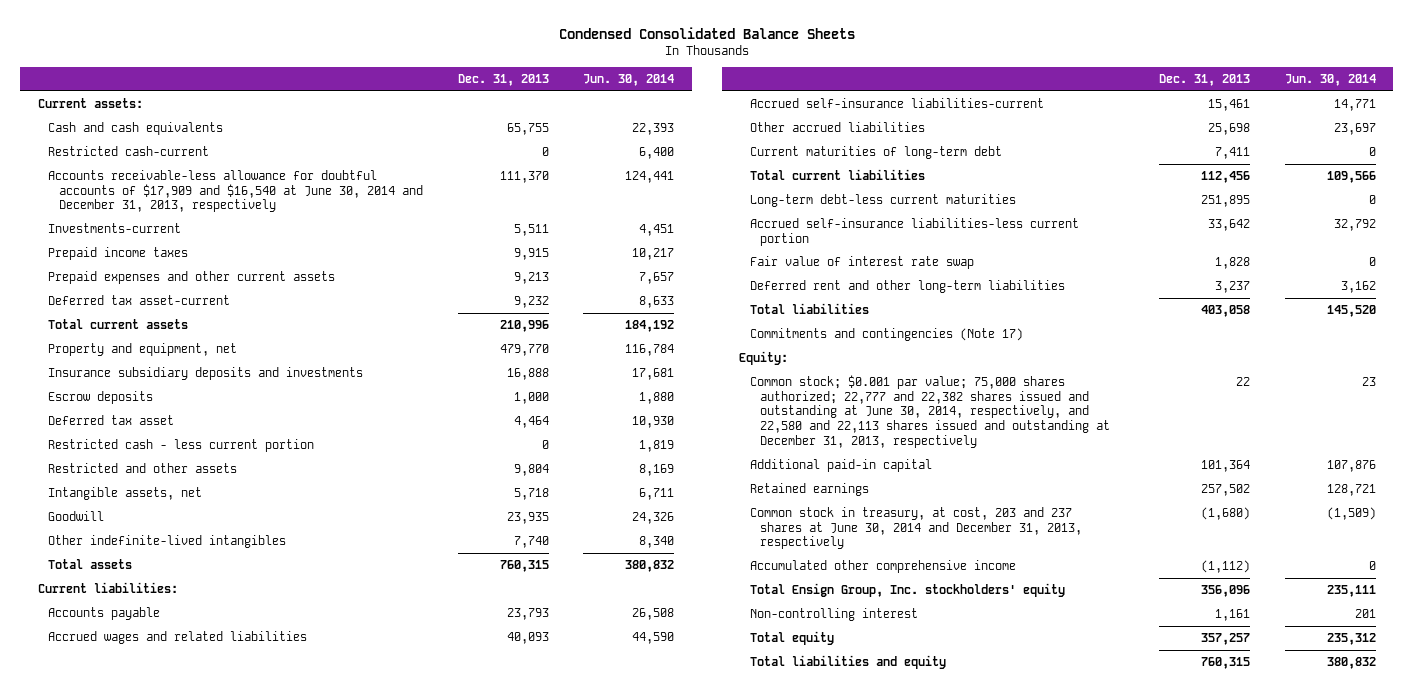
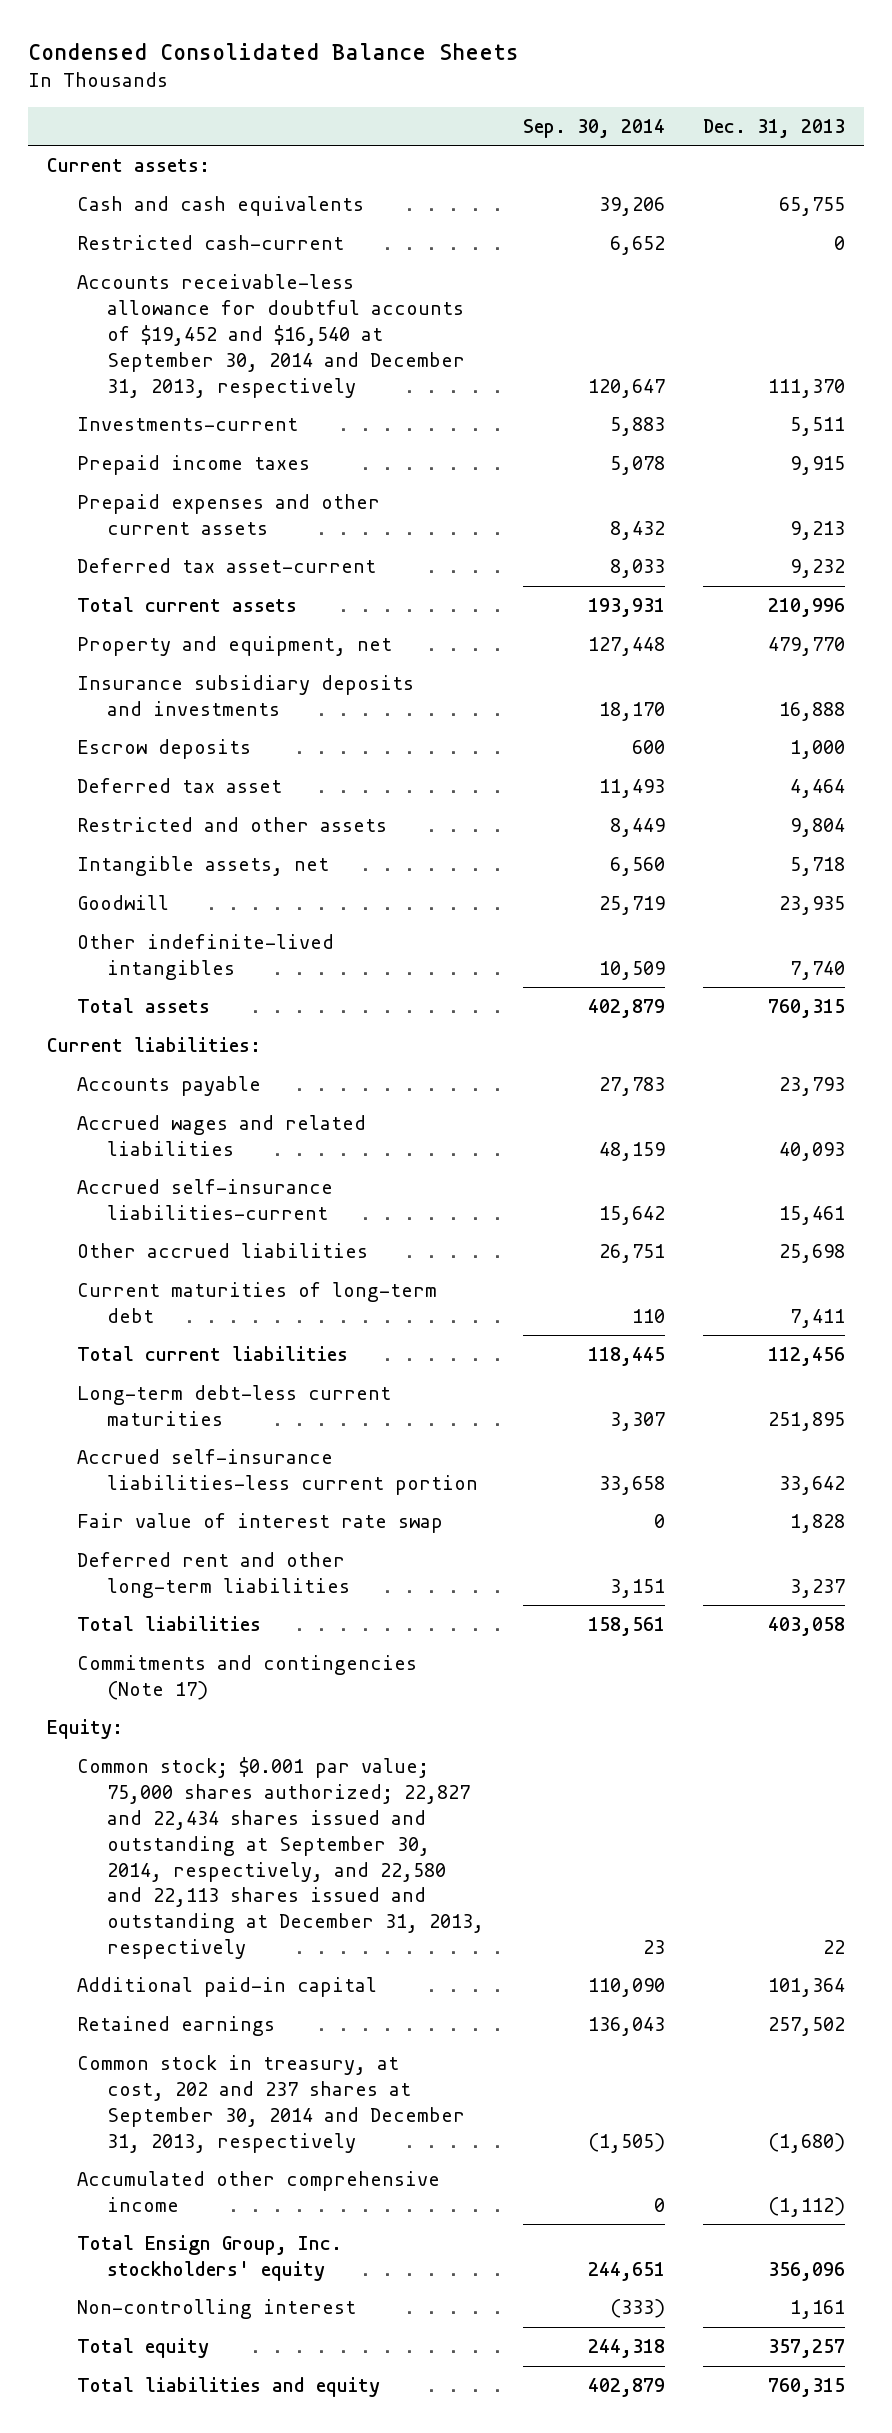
[583,74,675,87] Jun. 30, 2014 -> none
none -> [522,118,665,138] Sep. 30, 2014
[48,170,423,213] Accounts receivable-less allowance for doubtful accounts of $17,909 and $16,540 at June 30, 2014 and December 31, 2013, respectively -> [77,274,466,398] Accounts receivable-less allowance for doubtful accounts of $19,452 and $16,540 at September 30, 2014 and December 31, 2013, respectively
[48,439,315,453] Restricted cash - less current portion -> none
[749,375,1111,448] Common stock; $0.001 par value; 75,000 shares authorized; 22,777 and 22,382 shares issued and outstanding at June 30, 2014, respectively, and 22,580 and 22,113 shares issued and outstanding at December 31, 2013, respectively -> [77,1757,485,1960] Common stock; $0.001 par value; 75,000 shares authorized; 22,827 and 22,434 shares issued and outstanding at September 30, 2014, respectively, and 22,580 and 22,113 shares issued and outstanding at December 31, 2013, respectively
[749,507,1083,550] Common stock in treasury, at cost, 203 and 237 shares at June 30, 2014 and December 31, 2013, respectively -> [77,2055,466,2153] Common stock in treasury, at cost, 202 and 237 shares at September 30, 2014 and December 31, 2013, respectively

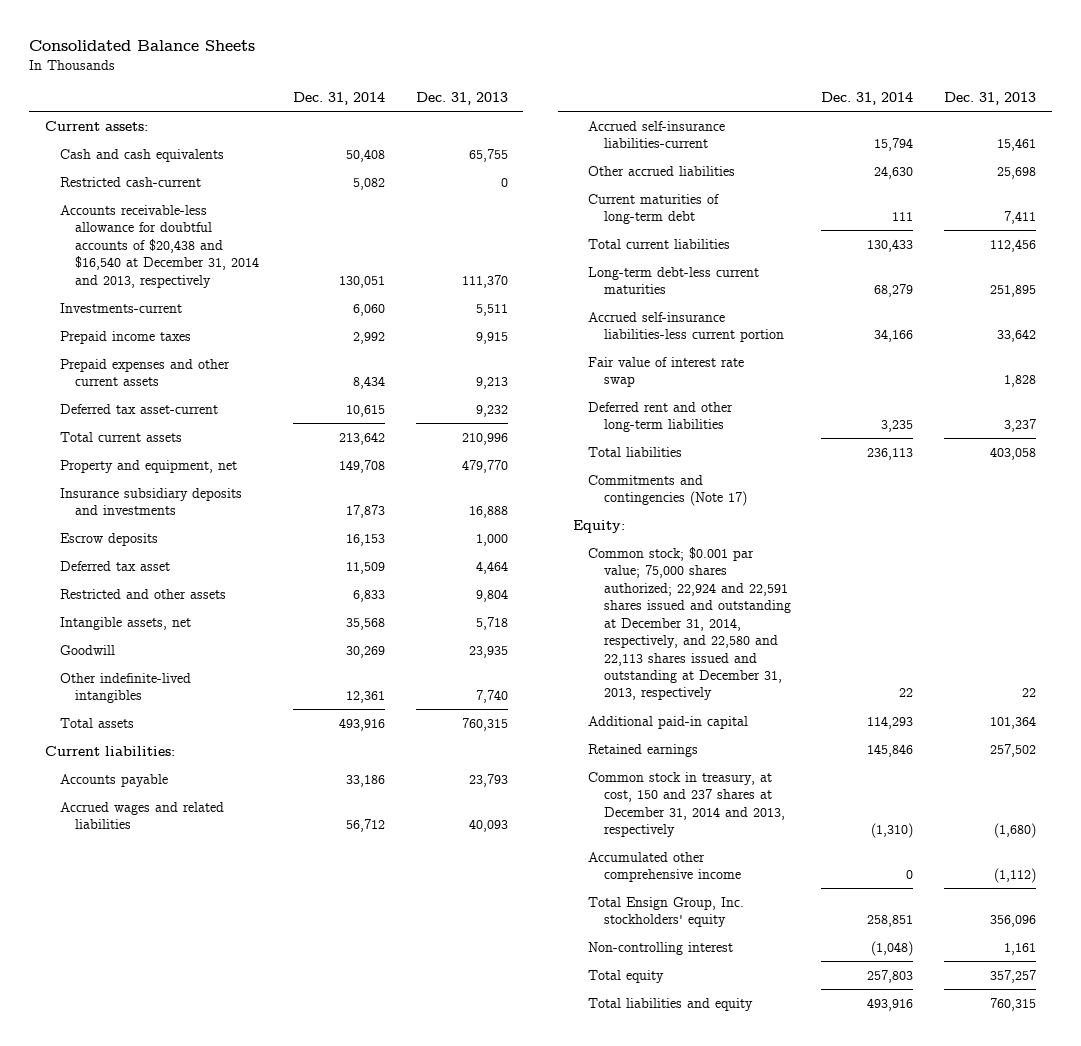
[28,42,520,60] Condensed Consolidated Balance Sheets -> [29,39,256,51] Consolidated Balance Sheets
[522,118,665,138] Sep. 30, 2014 -> none
none -> [293,92,386,106] Dec. 31, 2014
[77,274,466,398] Accounts receivable-less allowance for doubtful accounts of $19,452 and $16,540 at September 30, 2014 and December 31, 2013, respectively -> [60,204,260,288] Accounts receivable-less allowance for doubtful accounts of $20,438 and $16,540 at December 31, 2014 and 2013, respectively
[77,1757,485,1960] Common stock; $0.001 par value; 75,000 shares authorized; 22,827 and 22,434 shares issued and outstanding at September 30, 2014, respectively, and 22,580 and 22,113 shares issued and outstanding at December 31, 2013, respectively -> [588,546,791,701] Common stock; $0.001 par value; 75,000 shares authorized; 22,924 and 22,591 shares issued and outstanding at December 31, 2014, respectively, and 22,580 and 22,113 shares issued and outstanding at December 31, 2013, respectively
[77,2055,466,2153] Common stock in treasury, at cost, 202 and 237 shares at September 30, 2014 and December 31, 2013, respectively -> [588,771,785,838] Common stock in treasury, at cost, 150 and 237 shares at December 31, 2014 and 2013, respectively

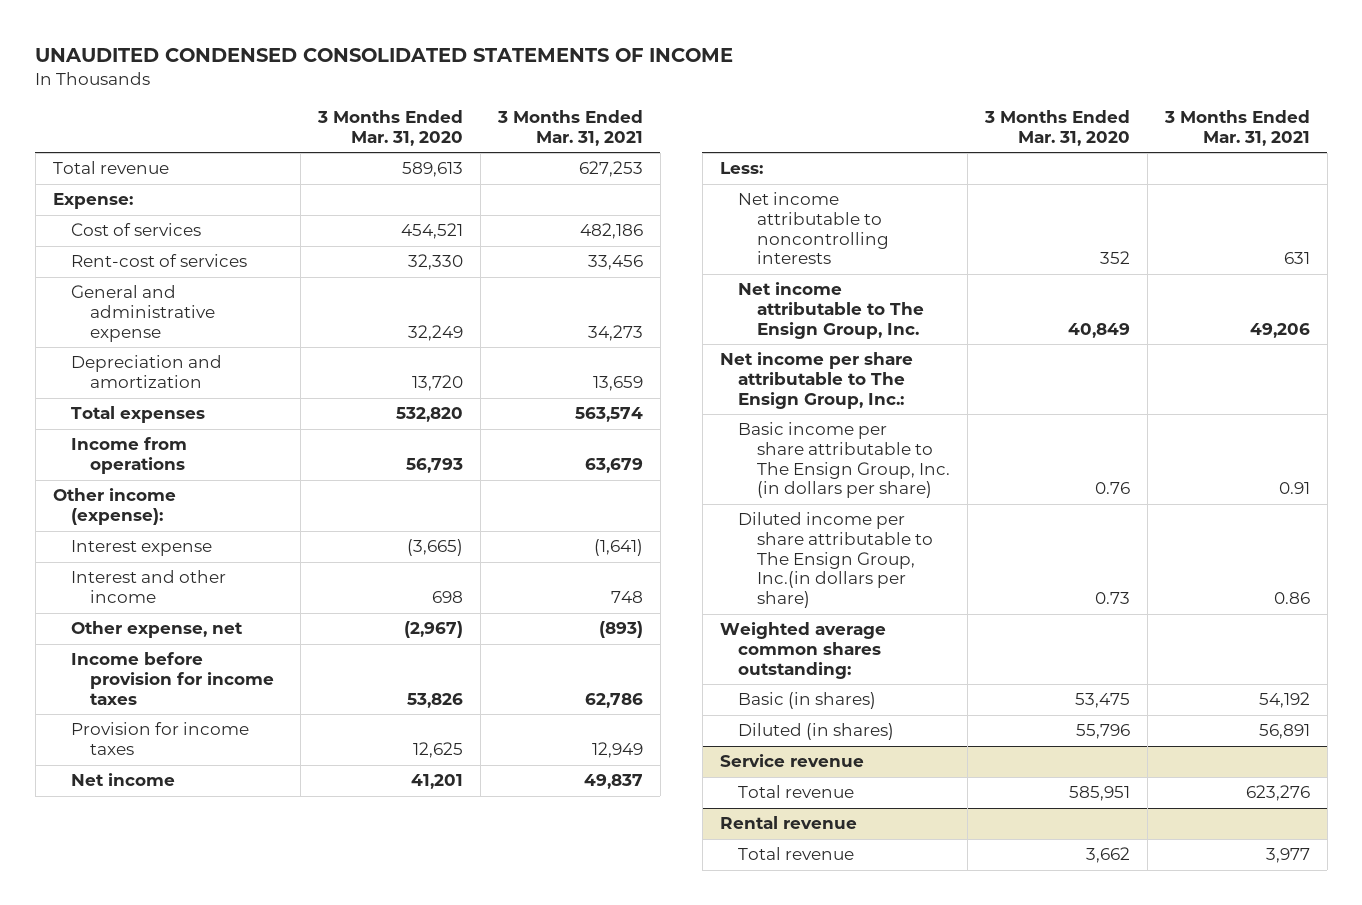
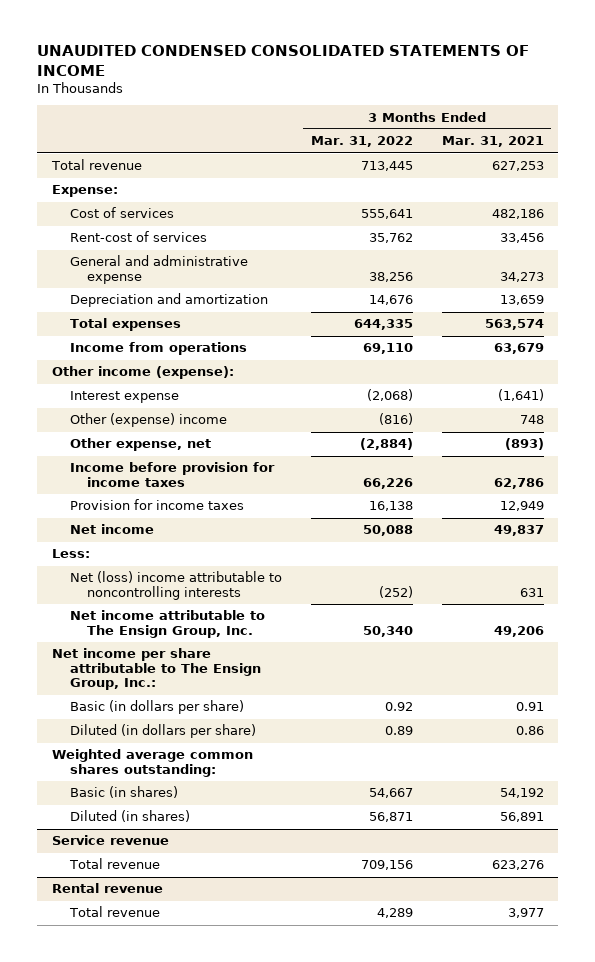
[316,109,463,146] 3 Months Ended Mar. 31, 2020 -> none
none -> [310,136,413,148] Mar. 31, 2022
[71,570,227,604] Interest and other income -> [69,413,227,428] Other (expense) income
[738,192,889,265] Net income attributable to noncontrolling interests -> [69,571,282,600] Net (loss) income attributable to noncontrolling interests
[738,422,950,499] Basic income per share attributable to The Ensign Group, Inc. (in dollars per share) -> [69,700,244,715] Basic (in dollars per share)
[738,512,933,609] Diluted income per share attributable to The Ensign Group, Inc.(in dollars per share) -> [69,724,256,739] Diluted (in dollars per share)

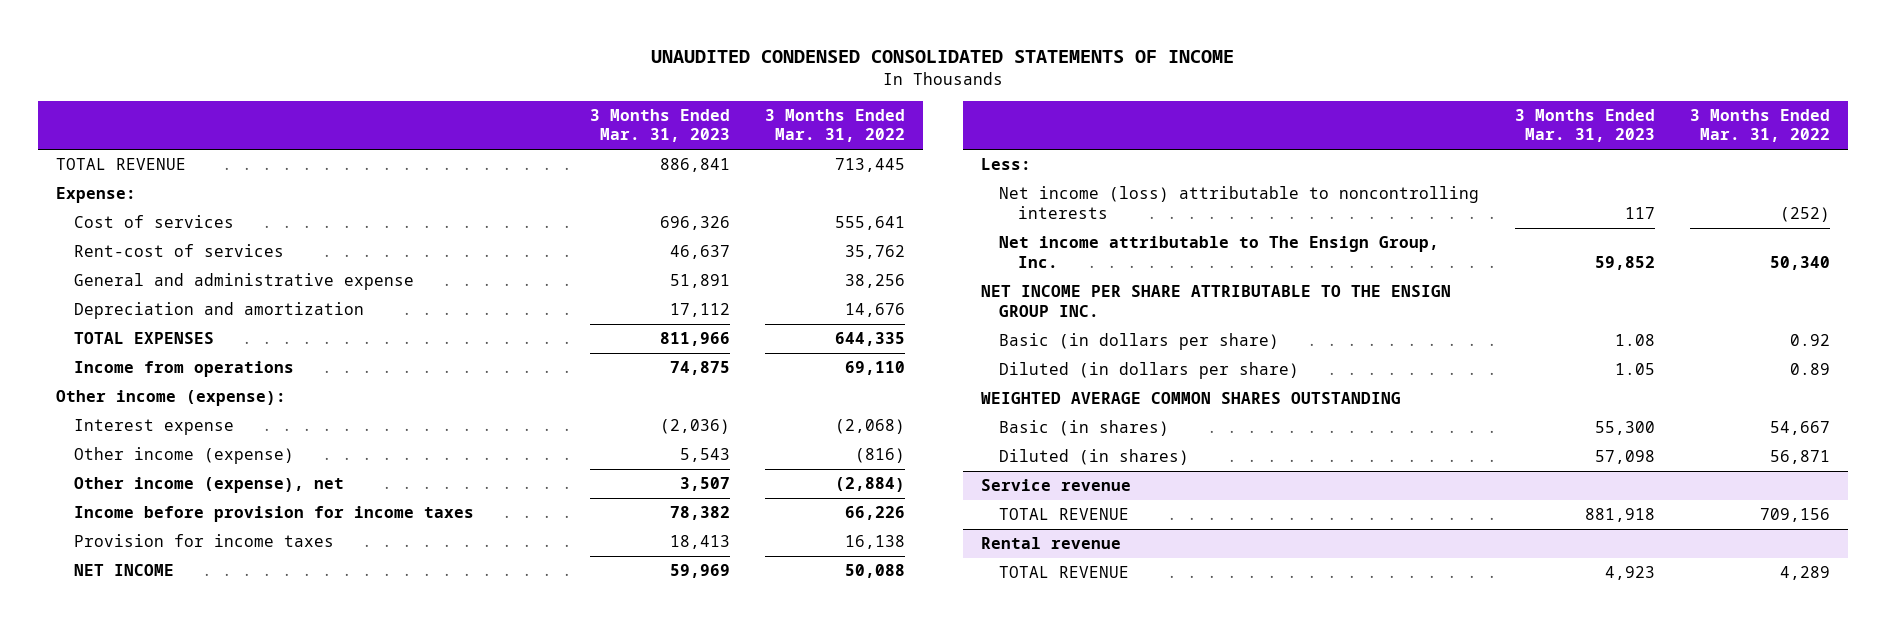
[441,136,544,148] Mar. 31, 2021 -> none
none -> [589,108,730,143] 3 Months Ended Mar. 31, 2023
[50,159,142,171] Total revenue -> [55,158,186,171] TOTAL REVENUE
[69,318,181,332] Total expenses -> [74,332,215,345] TOTAL EXPENSES
[69,413,227,428] Other (expense) income -> [74,447,295,465] Other income (expense)
[69,438,211,452] Other expense, net -> [74,477,345,494] Other income (expense), net
[69,524,154,535] Net income -> [74,564,175,577] NET INCOME
[69,571,282,600] Net (loss) income attributable to noncontrolling interests -> [999,186,1480,219] Net income (loss) attributable to noncontrolling interests
[51,648,261,691] Net income per share attributable to The Ensign Group, Inc.: -> [980,285,1451,317] NET INCOME PER SHARE ATTRIBUTABLE TO THE ENSIGN GROUP INC.
[51,749,253,777] Weighted average common shares outstanding: -> [980,392,1401,405] WEIGHTED AVERAGE COMMON SHARES OUTSTANDING
[68,858,160,870] Total revenue -> [999,508,1130,521] TOTAL REVENUE
[68,906,160,918] Total revenue -> [999,566,1130,579] TOTAL REVENUE

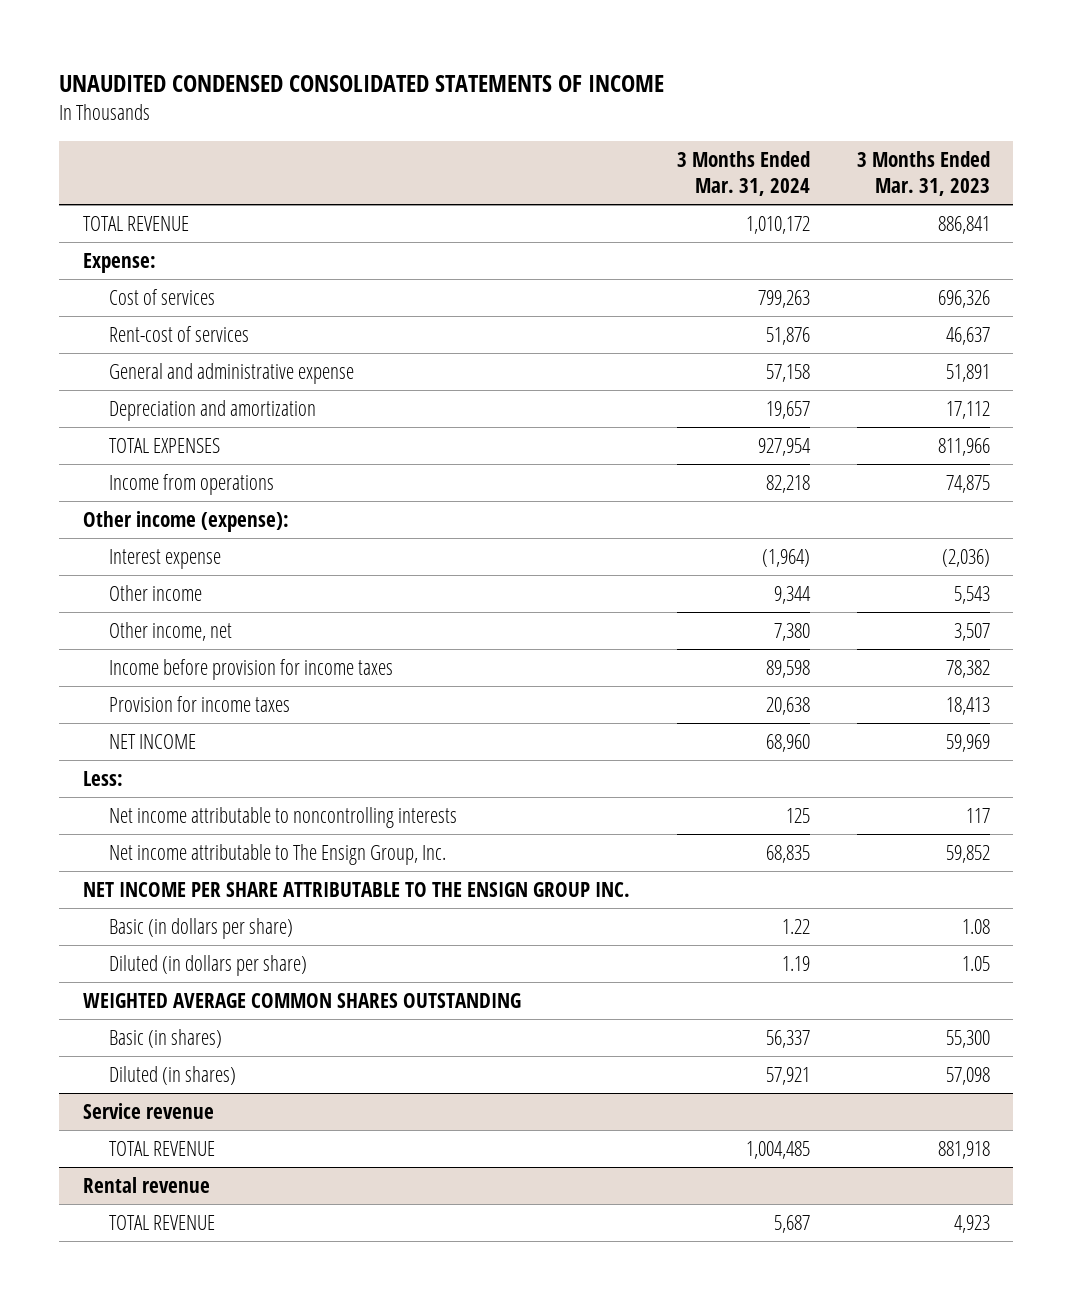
[765,108,906,143] 3 Months Ended Mar. 31, 2022 -> none
none -> [676,151,810,197] 3 Months Ended Mar. 31, 2024
[74,447,295,465] Other income (expense) -> [108,585,202,602] Other income
[74,477,345,494] Other income (expense), net -> [108,622,232,642] Other income, net
[999,186,1480,219] Net income (loss) attributable to noncontrolling interests -> [108,807,457,829] Net income attributable to noncontrolling interests

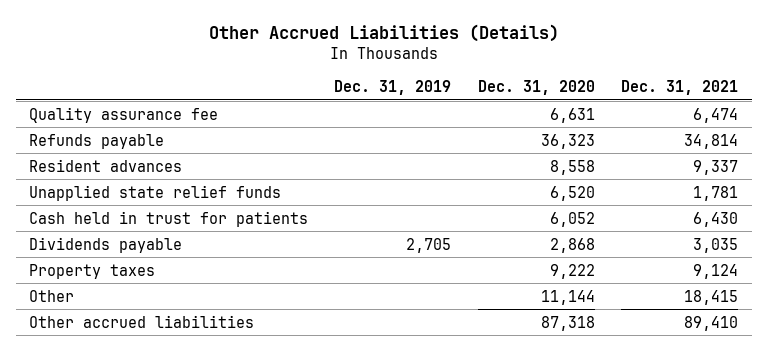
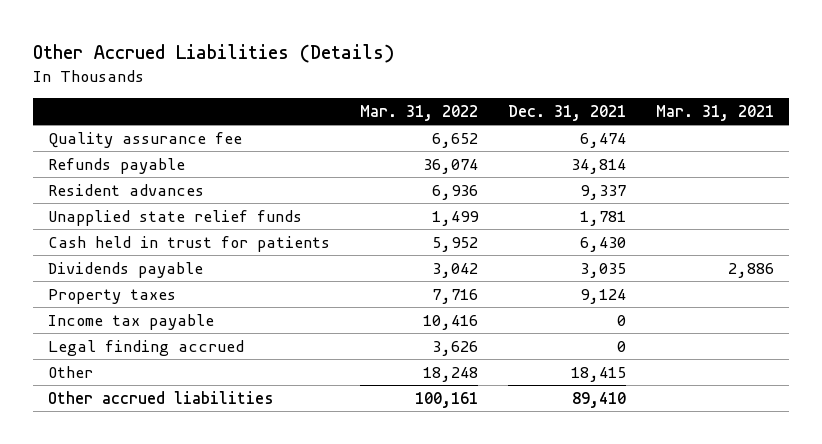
[334,80,452,96] Dec. 31, 2019 -> none
[477,80,595,96] Dec. 31, 2020 -> none
none -> [359,105,478,122] Mar. 31, 2022
none -> [655,105,774,122] Mar. 31, 2021
none -> [48,313,215,330] Income tax payable
none -> [48,339,245,356] Legal finding accrued

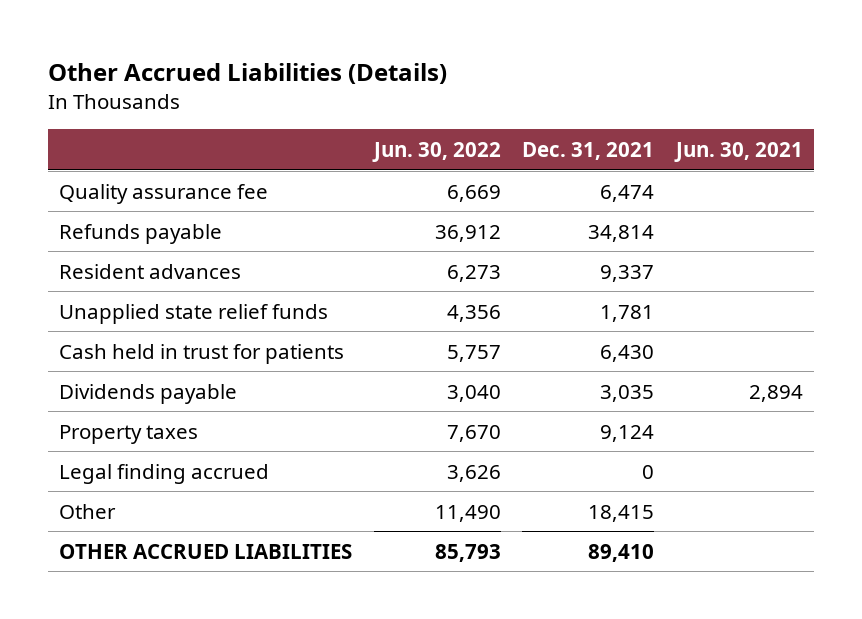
[359,105,478,122] Mar. 31, 2022 -> none
[655,105,774,122] Mar. 31, 2021 -> none
none -> [371,141,501,162] Jun. 30, 2022
none -> [674,141,804,162] Jun. 30, 2021
[48,313,215,330] Income tax payable -> none
[48,390,275,404] Other accrued liabilities -> [59,543,353,559] OTHER ACCRUED LIABILITIES

